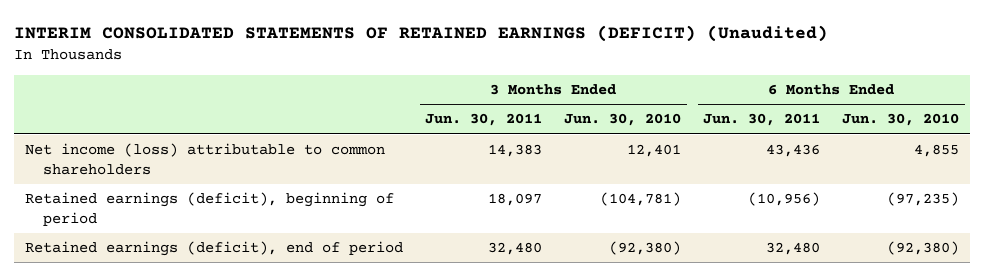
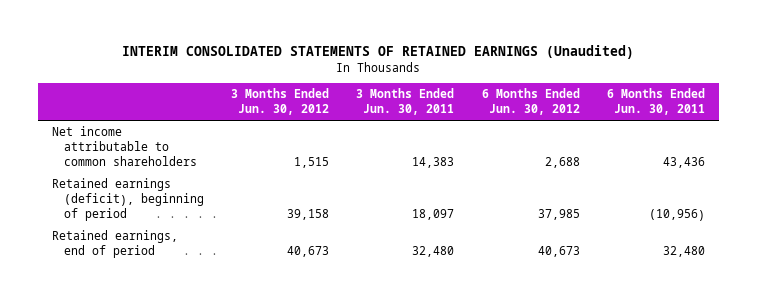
[14,25,829,43] INTERIM CONSOLIDATED STATEMENTS OF RETAINED EARNINGS (DEFICIT) (Unaudited) -> [122,45,635,60] INTERIM CONSOLIDATED STATEMENTS OF RETAINED EARNINGS (Unaudited)
[564,113,682,127] Jun. 30, 2010 -> none
[842,113,960,127] Jun. 30, 2010 -> none
none -> [231,88,330,116] 3 Months Ended Jun. 30, 2012
none -> [481,88,580,116] 6 Months Ended Jun. 30, 2012
[25,143,386,176] Net income (loss) attributable to common shareholders -> [51,126,197,167] Net income attributable to common shareholders
[25,241,404,257] Retained earnings (deficit), end of period -> [51,230,178,259] Retained earnings, end of period

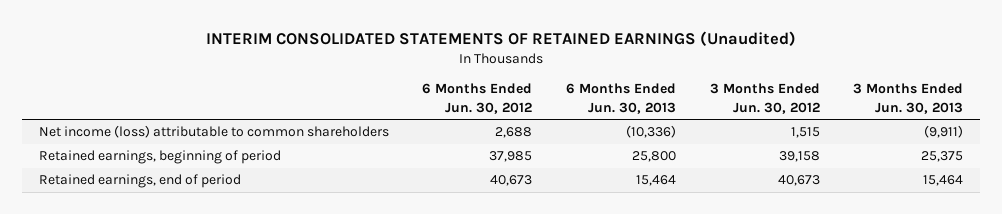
[356,88,455,116] 3 Months Ended Jun. 30, 2011 -> none
[606,88,705,116] 6 Months Ended Jun. 30, 2011 -> none
none -> [566,83,677,114] 6 Months Ended Jun. 30, 2013
none -> [853,83,964,114] 3 Months Ended Jun. 30, 2013
[51,126,197,167] Net income attributable to common shareholders -> [38,125,389,139] Net income (loss) attributable to common shareholders
[51,178,204,222] Retained earnings (deficit), beginning of period -> [38,150,281,165] Retained earnings, beginning of period

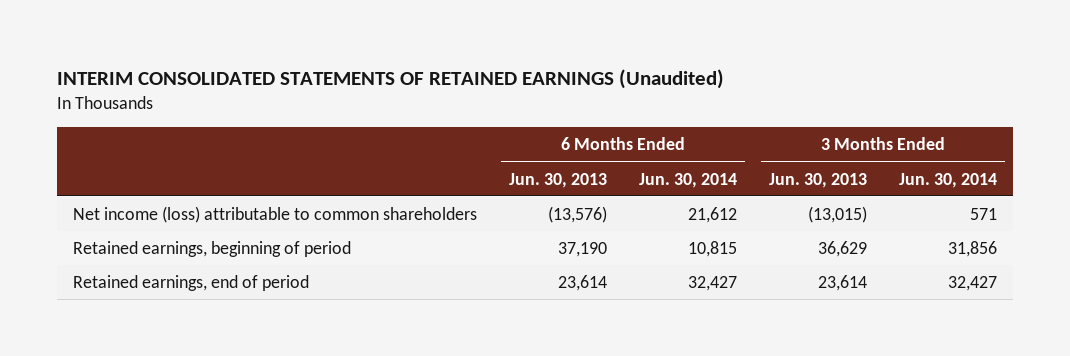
[422,83,533,114] 6 Months Ended Jun. 30, 2012 -> none
[709,83,820,114] 3 Months Ended Jun. 30, 2012 -> none
none -> [638,172,737,188] Jun. 30, 2014
none -> [899,172,998,188] Jun. 30, 2014
[626,125,677,139] (10,336) -> [547,205,607,223] (13,576)
[924,125,964,139] (9,911) -> [807,205,867,223] (13,015)
[632,151,677,163] 25,800 -> [557,241,607,257] 37,190
[921,151,964,163] 25,375 -> [817,240,867,257] 36,629
[636,175,677,187] 15,464 -> [557,274,607,291] 23,614
[923,175,964,187] 15,464 -> [817,274,867,291] 23,614

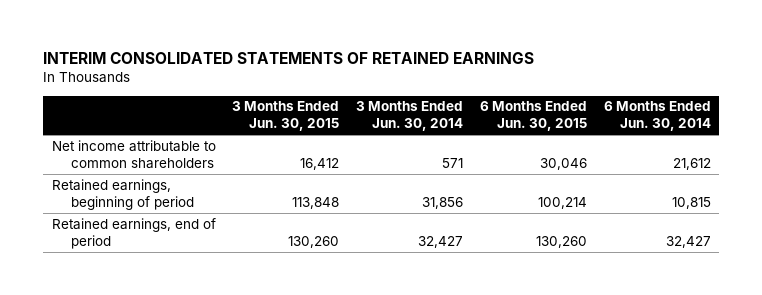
[56,68,724,89] INTERIM CONSOLIDATED STATEMENTS OF RETAINED EARNINGS (Unaudited) -> [43,51,535,64] INTERIM CONSOLIDATED STATEMENTS OF RETAINED EARNINGS
[508,172,607,188] Jun. 30, 2013 -> none
[768,172,867,188] Jun. 30, 2013 -> none
none -> [232,101,340,132] 3 Months Ended Jun. 30, 2015
none -> [479,101,587,132] 6 Months Ended Jun. 30, 2015
[72,205,477,223] Net income (loss) attributable to common shareholders -> [51,139,216,169] Net income attributable to common shareholders

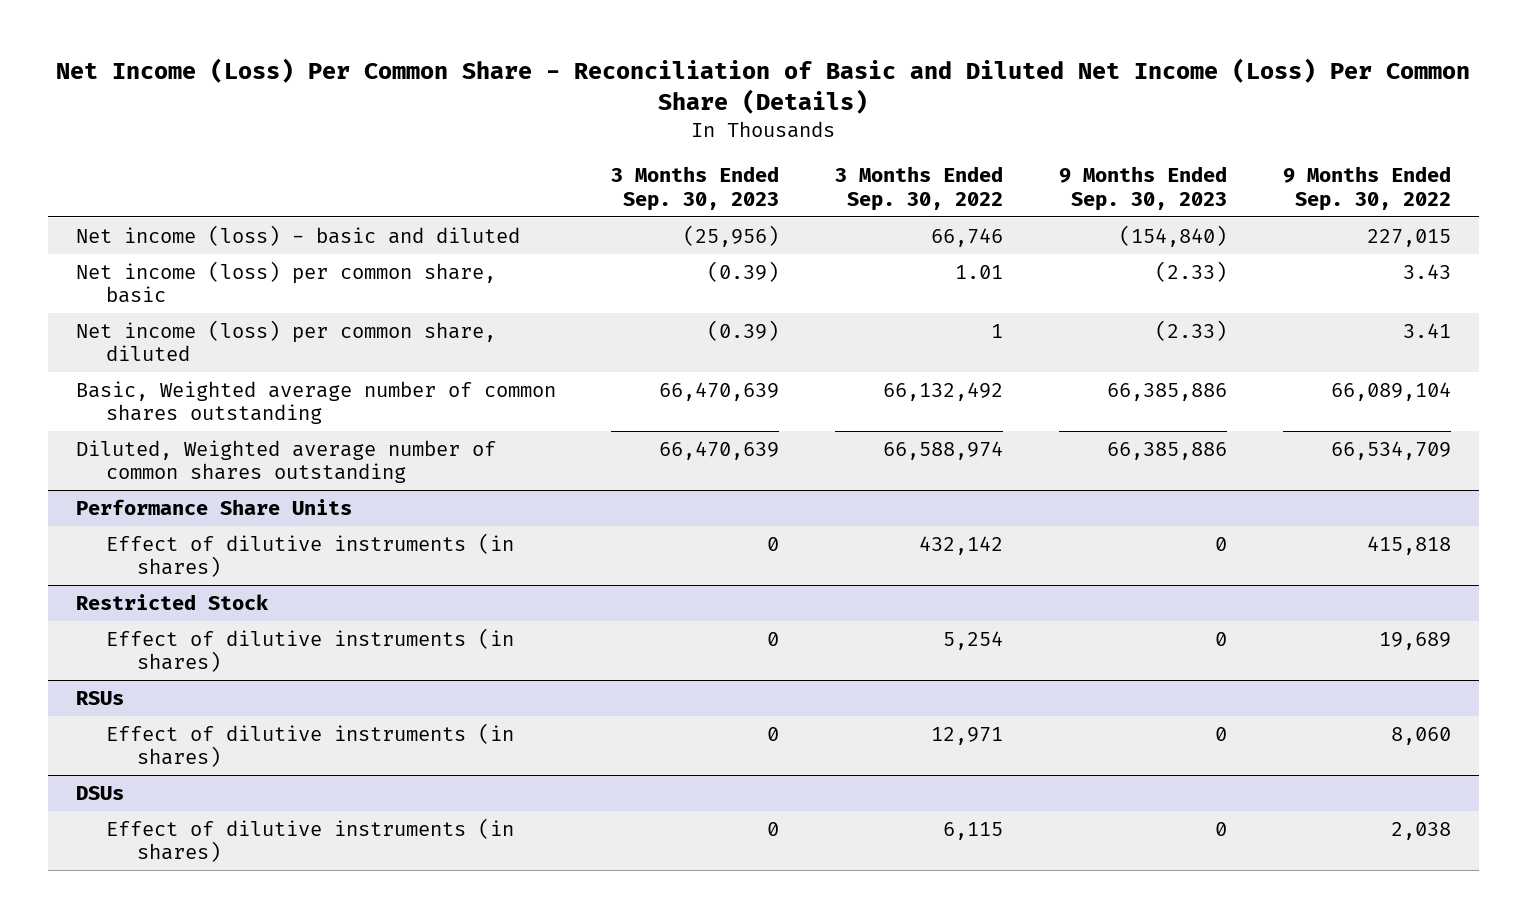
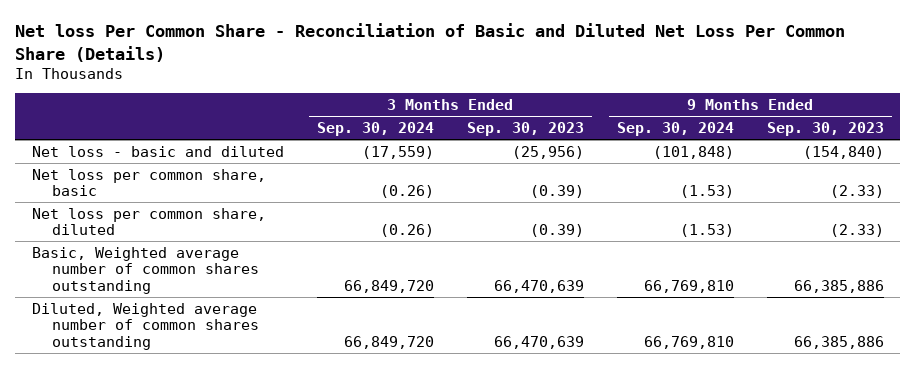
[56,57,1471,114] Net Income (Loss) Per Common Share - Reconciliation of Basic and Diluted Net Income (Loss) Per Common Share (Details) -> [15,23,846,62] Net loss Per Common Share - Reconciliation of Basic and Diluted Net Loss Per Common Share (Details)
[835,166,1004,211] 3 Months Ended Sep. 30, 2022 -> none
[1282,166,1451,211] 9 Months Ended Sep. 30, 2022 -> none
none -> [316,121,434,136] Sep. 30, 2024
none -> [616,121,734,136] Sep. 30, 2024
[75,225,520,247] Net income (loss) - basic and diluted -> [31,145,284,157] Net loss - basic and diluted
[75,261,496,304] Net income (loss) per common share, basic -> [31,168,266,197] Net loss per common share, basic
[75,320,496,362] Net income (loss) per common share, diluted -> [31,207,266,236] Net loss per common share, diluted
[75,499,352,516] Performance Share Units -> none
[106,533,515,578] Effect of dilutive instruments (in shares) -> none
[75,594,269,611] Restricted Stock -> none
[106,628,515,673] Effect of dilutive instruments (in shares) -> none
[75,691,124,706] RSUs -> none
[106,723,515,768] Effect of dilutive instruments (in shares) -> none
[75,786,124,801] DSUs -> none
[106,818,515,863] Effect of dilutive instruments (in shares) -> none

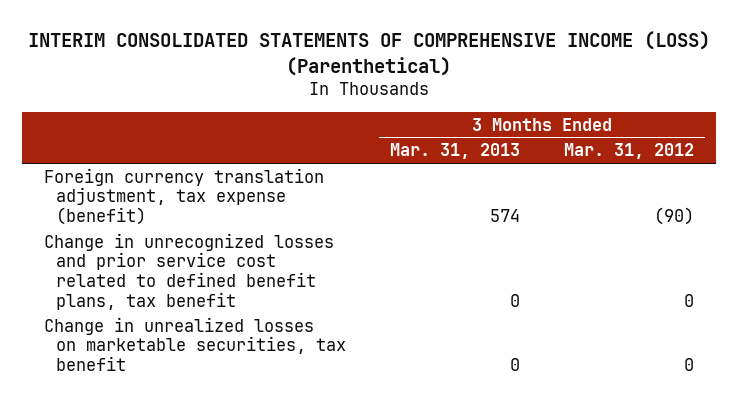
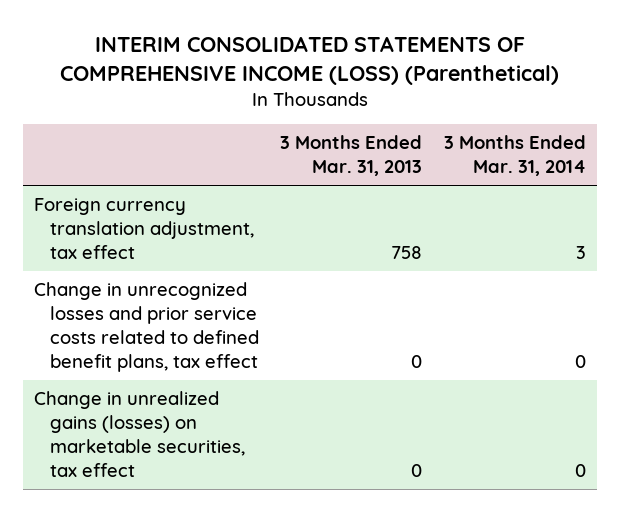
[564,143,695,160] Mar. 31, 2012 -> none
none -> [444,135,587,177] 3 Months Ended Mar. 31, 2014
[43,167,324,226] Foreign currency translation adjustment, tax expense (benefit) -> [33,197,254,260] Foreign currency translation adjustment, tax effect
[490,209,521,223] 574 -> [391,246,423,260] 758
[43,232,334,310] Change in unrecognized losses and prior service cost related to defined benefit plans, tax benefit -> [33,281,259,373] Change in unrecognized losses and prior service costs related to defined benefit plans, tax effect
[43,316,346,372] Change in unrealized losses on marketable securities, tax benefit -> [33,390,245,478] Change in unrealized gains (losses) on marketable securities, tax effect

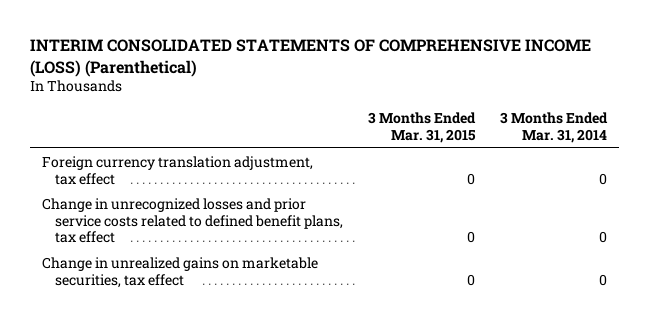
[280,135,423,177] 3 Months Ended Mar. 31, 2013 -> none
none -> [367,111,476,143] 3 Months Ended Mar. 31, 2015
[576,246,587,260] 3 -> [598,172,607,185] 0
[33,390,245,478] Change in unrealized gains (losses) on marketable securities, tax effect -> [42,256,319,288] Change in unrealized gains on marketable securities, tax effect

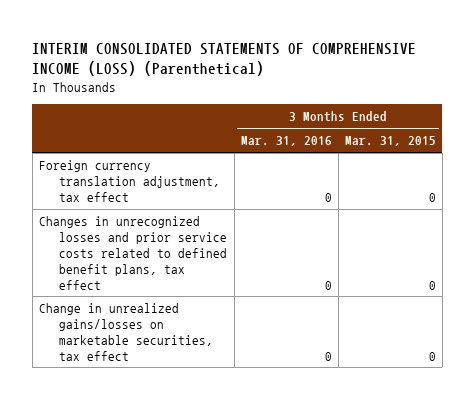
[499,111,608,143] 3 Months Ended Mar. 31, 2014 -> none
none -> [240,136,332,147] Mar. 31, 2016
[42,197,343,244] Change in unrecognized losses and prior service costs related to defined benefit plans, tax effect -> [38,216,228,290] Changes in unrecognized losses and prior service costs related to defined benefit plans, tax effect
[42,256,319,288] Change in unrealized gains on marketable securities, tax effect -> [38,303,214,361] Change in unrealized gains/losses on marketable securities, tax effect

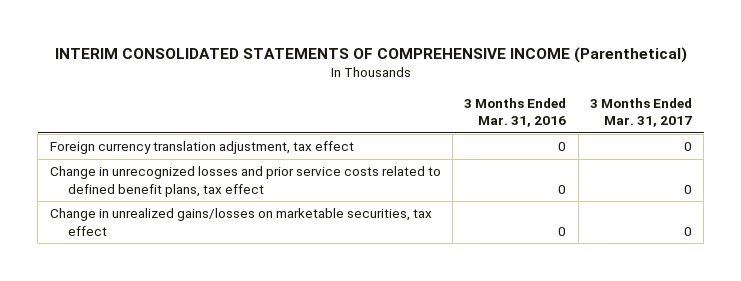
[32,42,417,77] INTERIM CONSOLIDATED STATEMENTS OF COMPREHENSIVE INCOME (LOSS) (Parenthetical) -> [54,46,687,63] INTERIM CONSOLIDATED STATEMENTS OF COMPREHENSIVE INCOME (Parenthetical)
[344,136,436,147] Mar. 31, 2015 -> none
none -> [589,97,692,128] 3 Months Ended Mar. 31, 2017
[38,216,228,290] Changes in unrecognized losses and prior service costs related to defined benefit plans, tax effect -> [49,166,441,197] Change in unrecognized losses and prior service costs related to defined benefit plans, tax effect

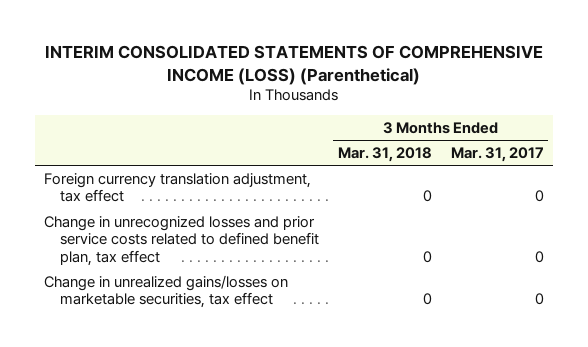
[54,46,687,63] INTERIM CONSOLIDATED STATEMENTS OF COMPREHENSIVE INCOME (Parenthetical) -> [44,44,543,85] INTERIM CONSOLIDATED STATEMENTS OF COMPREHENSIVE INCOME (LOSS) (Parenthetical)
[464,97,567,128] 3 Months Ended Mar. 31, 2016 -> none
none -> [337,147,432,163] Mar. 31, 2018
[49,166,441,197] Change in unrecognized losses and prior service costs related to defined benefit plans, tax effect -> [44,215,320,266] Change in unrecognized losses and prior service costs related to defined benefit plan, tax effect

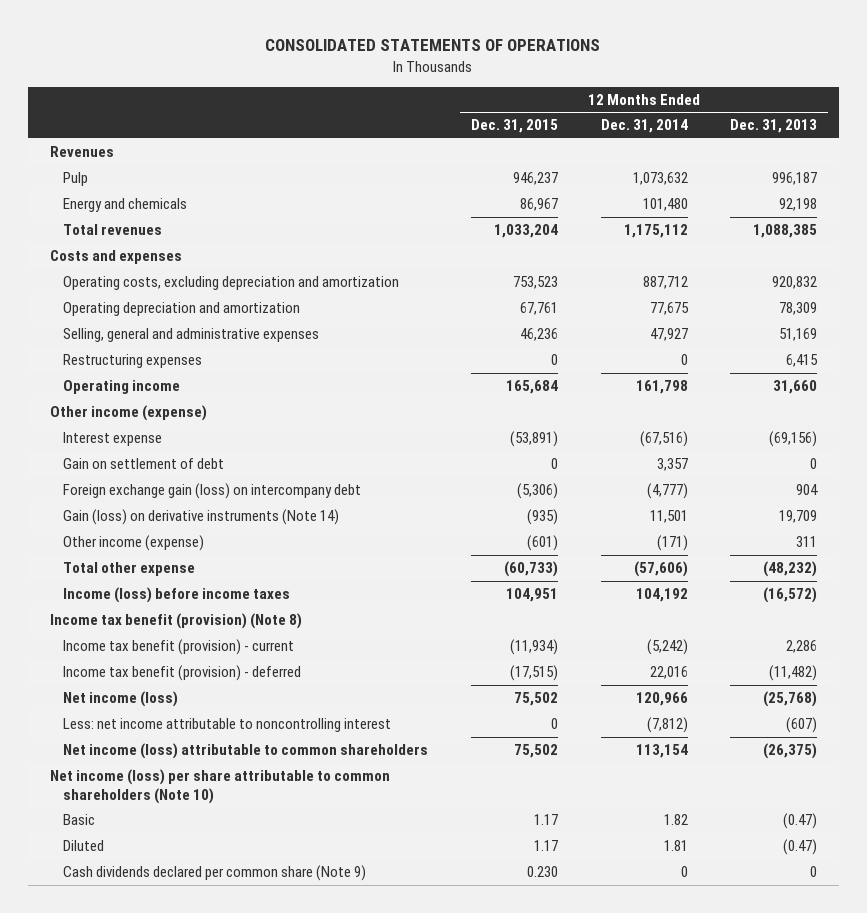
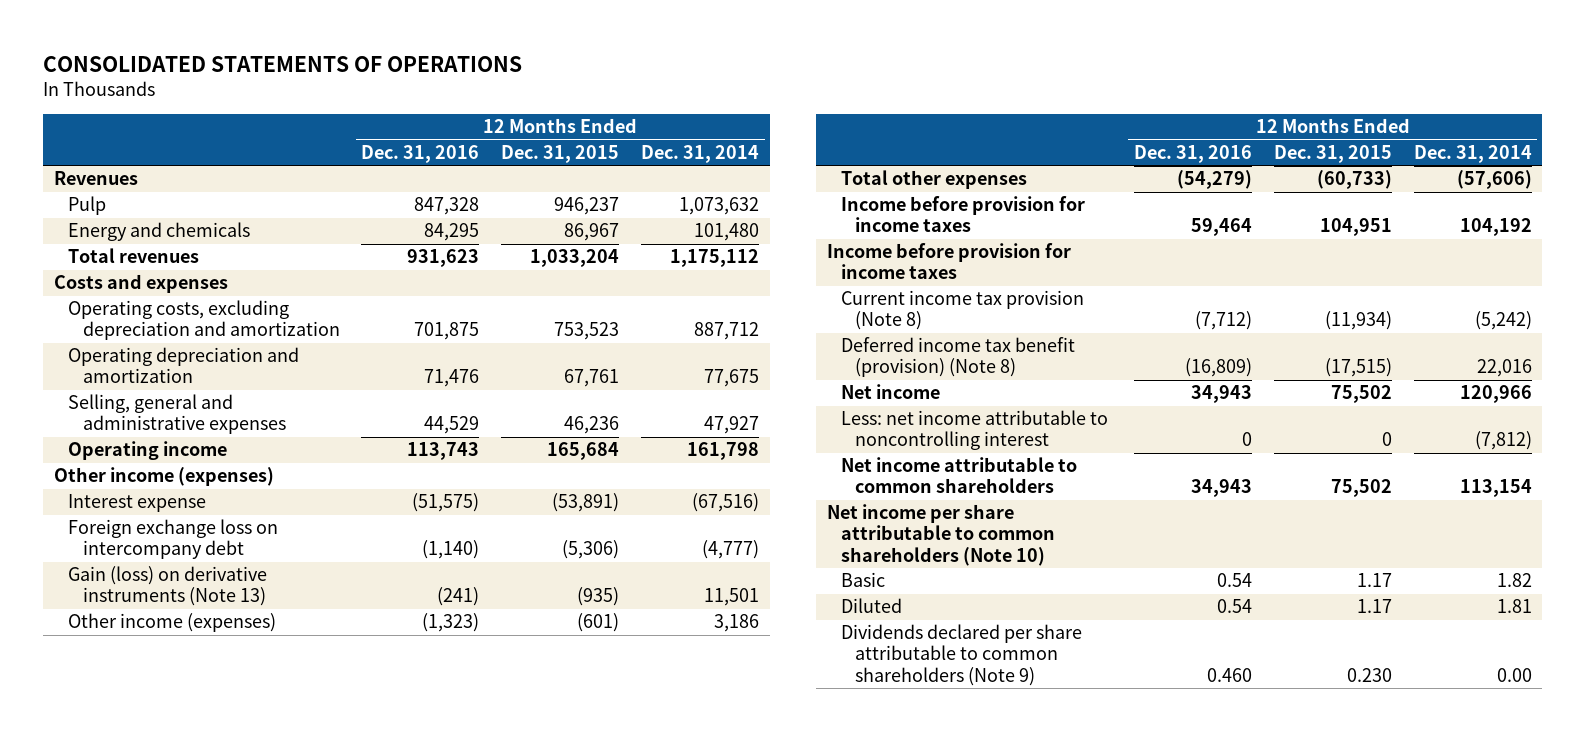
[730,119,818,134] Dec. 31, 2013 -> none
none -> [361,145,480,164] Dec. 31, 2016
[63,354,203,369] Restructuring expenses -> none
[49,405,207,422] Other income (expense) -> [54,467,275,487] Other income (expenses)
[63,458,225,470] Gain on settlement of debt -> none
[63,483,362,500] Foreign exchange gain (loss) on intercompany debt -> [68,519,279,560] Foreign exchange loss on intercompany debt
[63,509,340,526] Gain (loss) on derivative instruments (Note 14) -> [68,566,268,607] Gain (loss) on derivative instruments (Note 13)
[63,535,205,552] Other income (expense) -> [68,613,277,633] Other income (expenses)
[656,535,688,552] (171) -> [714,614,760,633] 3,186
[63,562,196,577] Total other expense -> [840,170,1027,190] Total other expenses
[63,587,291,604] Income (loss) before income taxes -> [840,196,1085,233] Income before provision for income taxes
[49,613,302,630] Income tax benefit (provision) (Note 8) -> [826,243,1071,280] Income before provision for income taxes
[63,639,295,656] Income tax benefit (provision) - current -> [840,290,1084,331] Current income tax provision (Note 8)
[63,665,302,682] Income tax benefit (provision) - deferred -> [840,337,1075,378] Deferred income tax benefit (provision) (Note 8)
[63,691,179,708] Net income (loss) -> [840,384,940,400] Net income
[63,743,429,760] Net income (loss) attributable to common shareholders -> [840,457,1077,494] Net income attributable to common shareholders
[49,769,390,804] Net income (loss) per share attributable to common shareholders (Note 10) -> [826,504,1055,566] Net income per share attributable to common shareholders (Note 10)
[63,865,367,882] Cash dividends declared per common share (Note 9) -> [840,624,1082,686] Dividends declared per share attributable to common shareholders (Note 9)
[680,866,688,878] 0 -> [1496,667,1532,682] 0.00

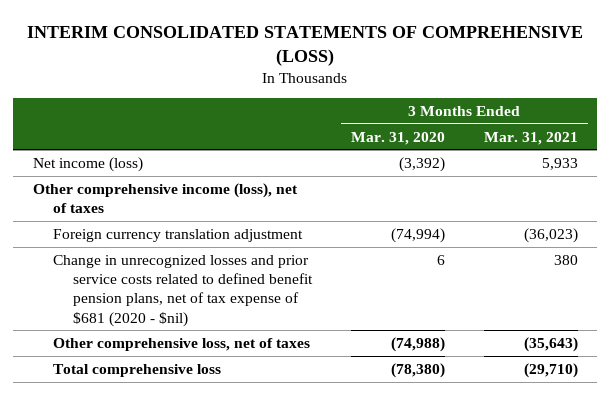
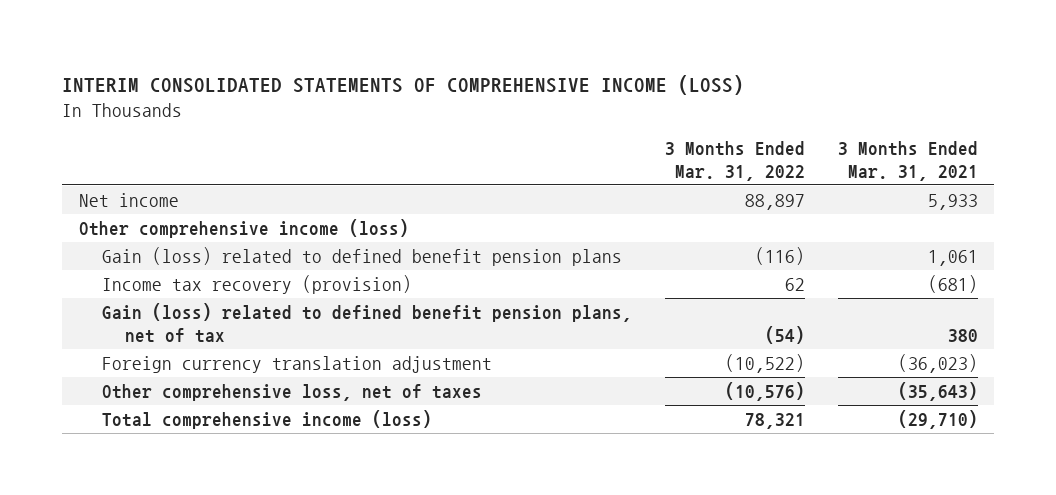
[27,25,584,66] INTERIM CONSOLIDATED STATEMENTS OF COMPREHENSIVE (LOSS) -> [62,74,745,95] INTERIM CONSOLIDATED STATEMENTS OF COMPREHENSIVE INCOME (LOSS)
[350,131,445,145] Mar. 31, 2020 -> none
none -> [664,140,805,181] 3 Months Ended Mar. 31, 2022
[32,156,143,172] Net income (loss) -> [78,192,179,207] Net income
[32,182,298,214] Other comprehensive income (loss), net of taxes -> [78,218,409,238] Other comprehensive income (loss)
none -> [101,246,622,266] Gain (loss) related to defined benefit pension plans
none -> [101,274,412,294] Income tax recovery (provision)
none -> [101,302,632,343] Gain (loss) related to defined benefit pension plans, net of tax
[52,254,313,327] Change in unrecognized losses and prior service costs related to defined benefit pension plans, net of tax expense of $681 (2020 - $nil) -> none
[52,363,221,377] Total comprehensive loss -> [101,409,432,429] Total comprehensive income (loss)

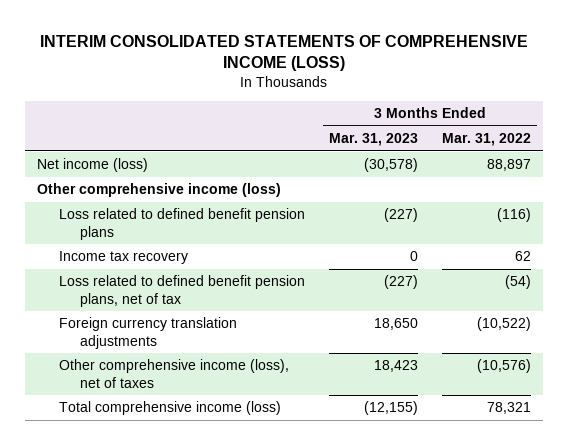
[837,140,978,181] 3 Months Ended Mar. 31, 2021 -> none
none -> [328,133,418,147] Mar. 31, 2023
[78,192,179,207] Net income -> [37,158,149,173] Net income (loss)
[101,246,622,266] Gain (loss) related to defined benefit pension plans -> [58,208,305,240] Loss related to defined benefit pension plans
[101,274,412,294] Income tax recovery (provision) -> [58,251,188,265] Income tax recovery
[101,302,632,343] Gain (loss) related to defined benefit pension plans, net of tax -> [58,275,305,307] Loss related to defined benefit pension plans, net of tax
[101,355,492,373] Foreign currency translation adjustment -> [58,317,237,349] Foreign currency translation adjustments
[101,383,482,401] Other comprehensive loss, net of taxes -> [58,359,289,388] Other comprehensive income (loss), net of taxes

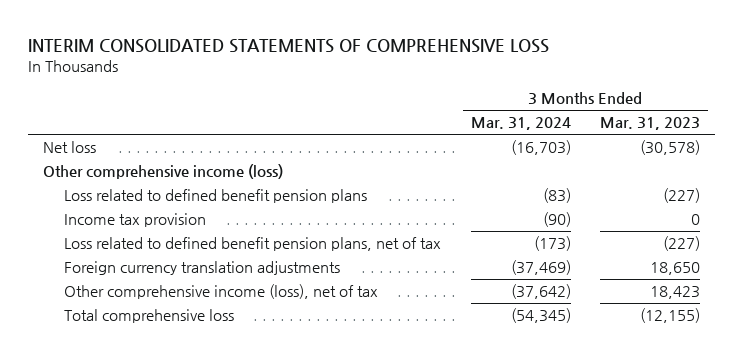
[39,34,528,72] INTERIM CONSOLIDATED STATEMENTS OF COMPREHENSIVE INCOME (LOSS) -> [28,39,550,54] INTERIM CONSOLIDATED STATEMENTS OF COMPREHENSIVE LOSS
[441,133,531,147] Mar. 31, 2022 -> none
none -> [470,117,571,131] Mar. 31, 2024
[37,158,149,173] Net income (loss) -> [43,141,97,154] Net loss
[58,251,188,265] Income tax recovery -> [64,213,207,228] Income tax provision
[58,359,289,388] Other comprehensive income (loss), net of taxes -> [64,284,379,300] Other comprehensive income (loss), net of tax
[58,401,281,416] Total comprehensive income (loss) -> [64,309,235,324] Total comprehensive loss

